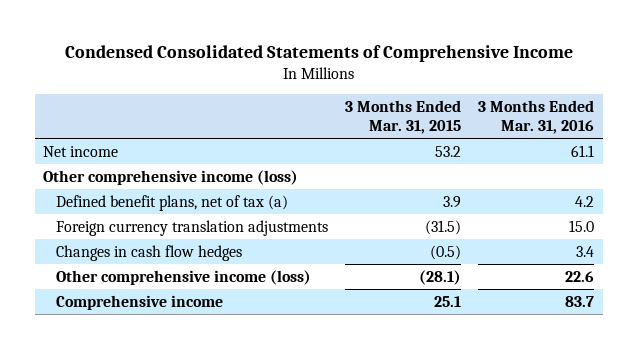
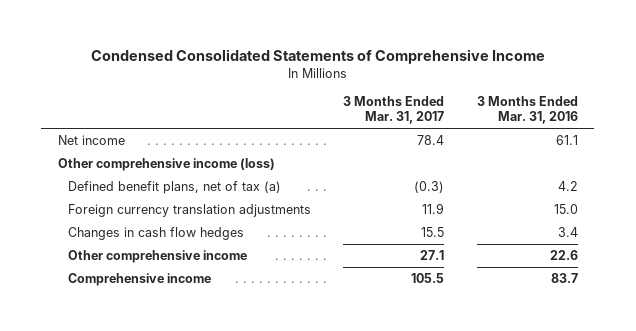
[345,100,462,134] 3 Months Ended Mar. 31, 2015 -> none
none -> [343,96,445,125] 3 Months Ended Mar. 31, 2017
[56,269,312,285] Other comprehensive income (loss) -> [67,249,247,263] Other comprehensive income

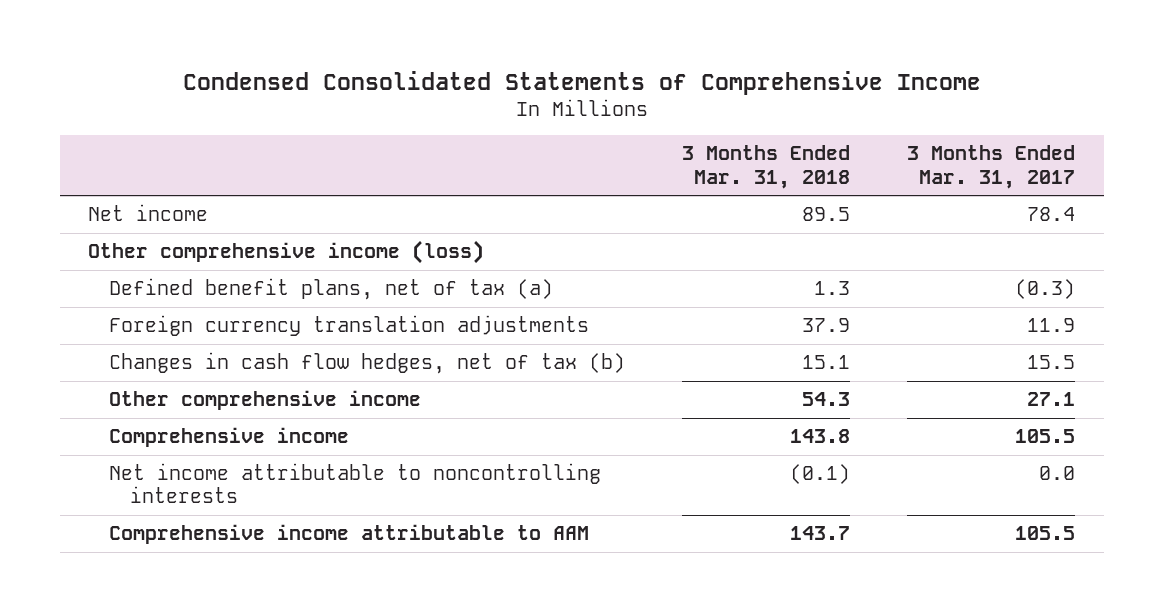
[476,96,578,125] 3 Months Ended Mar. 31, 2016 -> none
none -> [682,145,851,189] 3 Months Ended Mar. 31, 2018
[67,226,244,240] Changes in cash flow hedges -> [109,352,626,375] Changes in cash flow hedges, net of tax (b)
none -> [109,463,602,504] Net income attributable to noncontrolling interests
none -> [109,524,590,545] Comprehensive income attributable to AAM

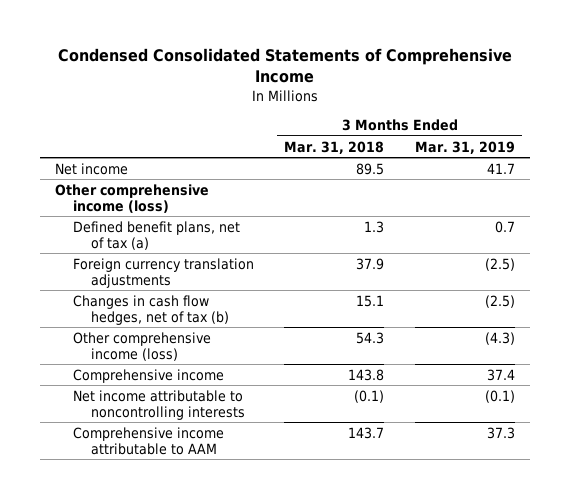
[907,145,1076,189] 3 Months Ended Mar. 31, 2017 -> none
none -> [414,140,515,154] Mar. 31, 2019
[109,390,422,411] Other comprehensive income -> [73,331,212,361] Other comprehensive income (loss)

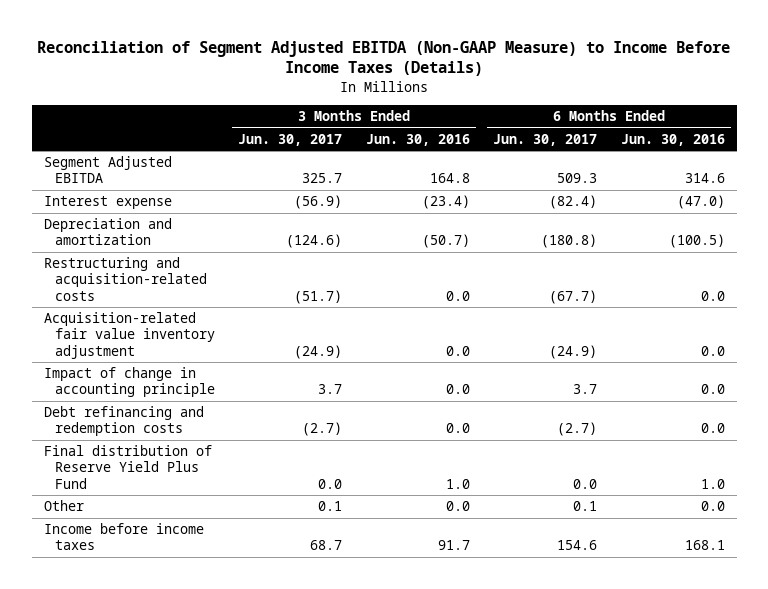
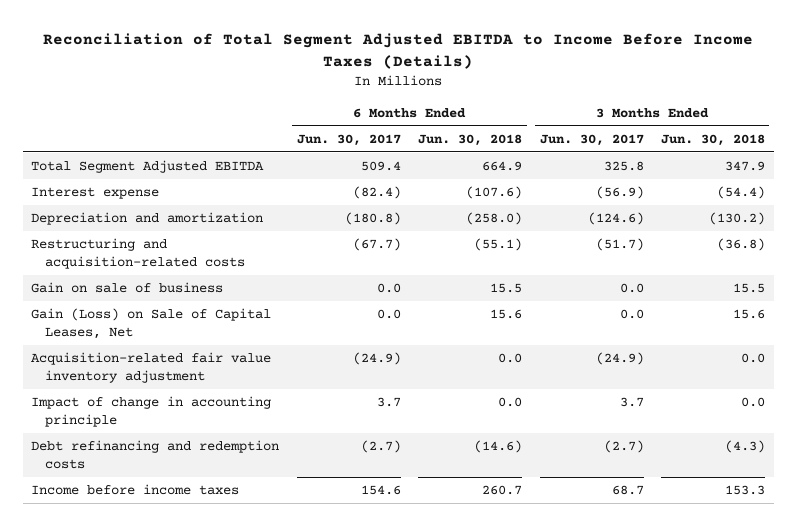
[37,40,731,77] Reconciliation of Segment Adjusted EBITDA (Non-GAAP Measure) to Income Before Income Taxes (Details) -> [43,33,754,70] Reconciliation of Total Segment Adjusted EBITDA to Income Before Income Taxes (Details)
[365,133,470,146] Jun. 30, 2016 -> none
[620,133,725,146] Jun. 30, 2016 -> none
none -> [418,133,523,146] Jun. 30, 2018
none -> [661,133,766,146] Jun. 30, 2018
[43,156,172,184] Segment Adjusted EBITDA -> [31,160,265,174] Total Segment Adjusted EBITDA
[302,173,343,184] 325.7 -> [603,161,644,172] 325.8
[557,173,598,184] 509.3 -> [360,161,401,172] 509.4
none -> [31,282,224,294] Gain on sale of business
none -> [31,308,272,340] Gain (Loss) on Sale of Capital Leases, Net
[43,445,212,489] Final distribution of Reserve Yield Plus Fund -> none
[43,500,84,512] Other -> none

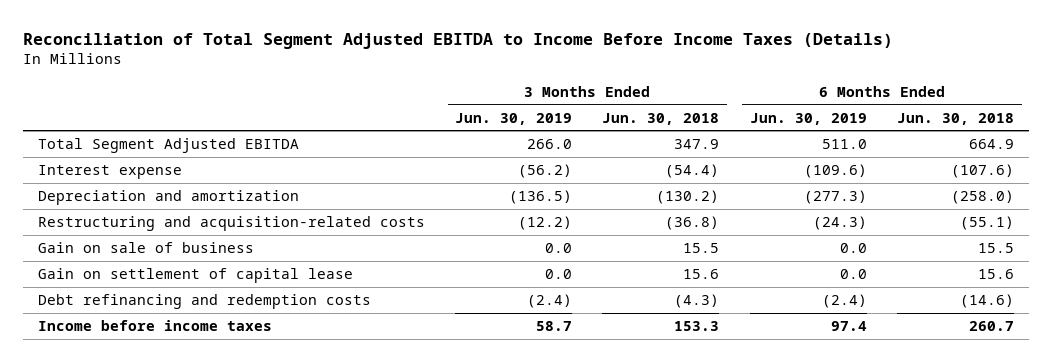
[296,133,401,146] Jun. 30, 2017 -> none
[539,133,644,146] Jun. 30, 2017 -> none
none -> [455,112,573,125] Jun. 30, 2019
none -> [749,112,867,125] Jun. 30, 2019
[31,352,272,384] Acquisition-related fair value inventory adjustment -> none
[31,396,272,428] Impact of change in accounting principle -> none
[31,308,272,340] Gain (Loss) on Sale of Capital Leases, Net -> [37,268,353,284] Gain on settlement of capital lease

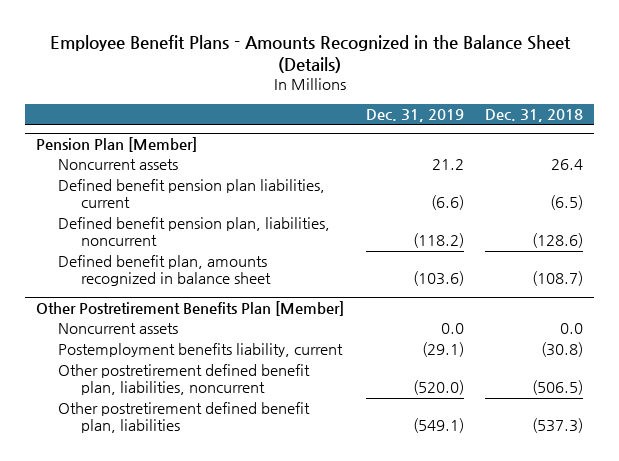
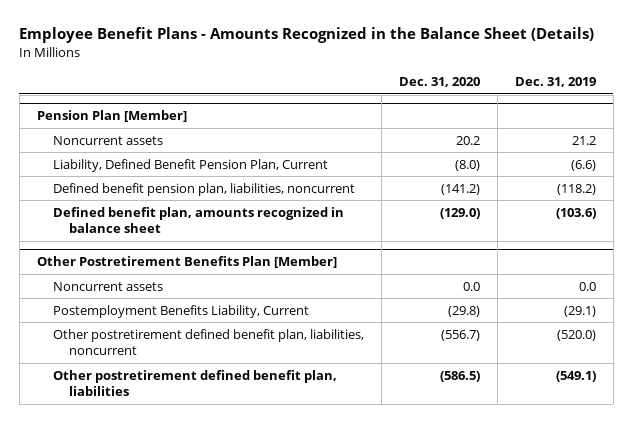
[485,108,584,122] Dec. 31, 2018 -> none
none -> [398,77,480,88] Dec. 31, 2020
[58,179,326,209] Defined benefit pension plan liabilities, current -> [52,158,328,172] Liability, Defined Benefit Pension Plan, Current
[58,343,344,358] Postemployment benefits liability, current -> [52,304,309,318] Postemployment Benefits Liability, Current

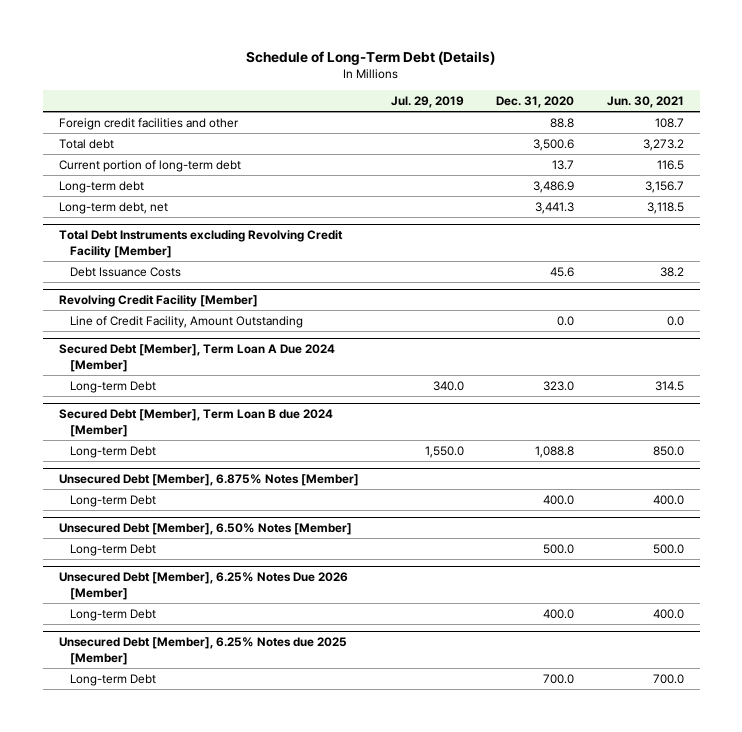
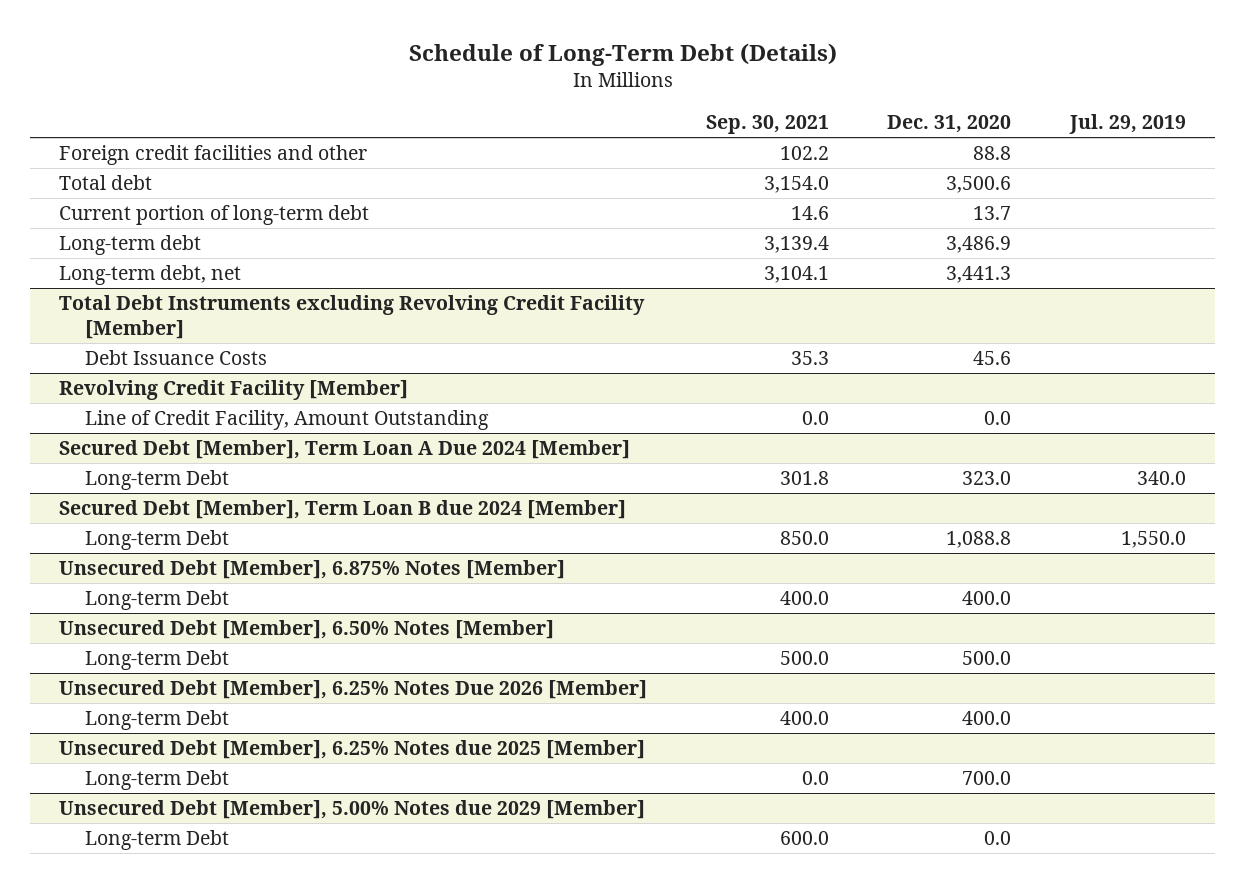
[606,96,684,109] Jun. 30, 2021 -> none
none -> [705,115,829,135] Sep. 30, 2021
none -> [59,800,646,820] Unsecured Debt [Member], 5.00% Notes due 2029 [Member]
none -> [84,830,229,851] Long-term Debt

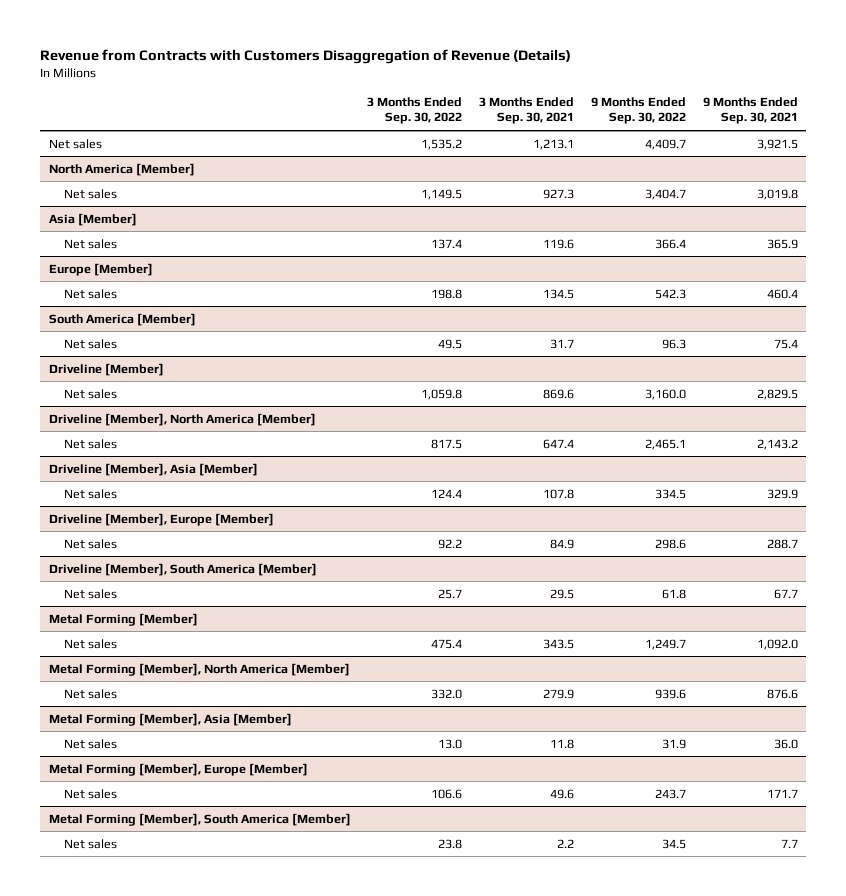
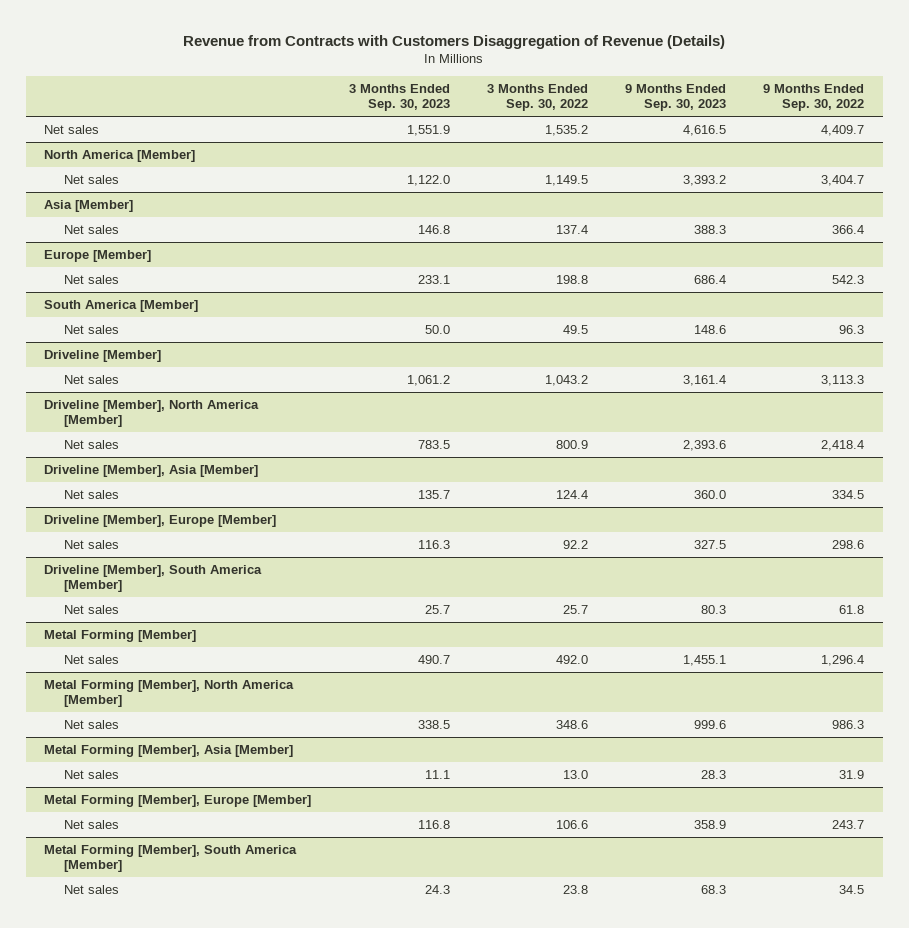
[479,96,575,125] 3 Months Ended Sep. 30, 2021 -> none
[702,96,798,125] 9 Months Ended Sep. 30, 2021 -> none
none -> [348,84,450,112] 3 Months Ended Sep. 30, 2023
none -> [625,84,727,112] 9 Months Ended Sep. 30, 2023
[421,388,463,400] 1,059.8 -> [544,374,588,386] 1,043.2
[644,388,686,400] 3,160.0 -> [821,374,865,386] 3,113.3
[431,438,463,449] 817.5 -> [555,439,588,449] 800.9
[644,438,686,450] 2,465.1 -> [821,439,865,451] 2,418.4
[431,638,463,649] 475.4 -> [555,654,588,664] 492.0
[644,638,686,650] 1,249.7 -> [821,654,865,666] 1,296.4
[431,688,463,699] 332.0 -> [555,719,588,729] 348.6
[654,688,686,699] 939.6 -> [832,719,865,729] 986.3

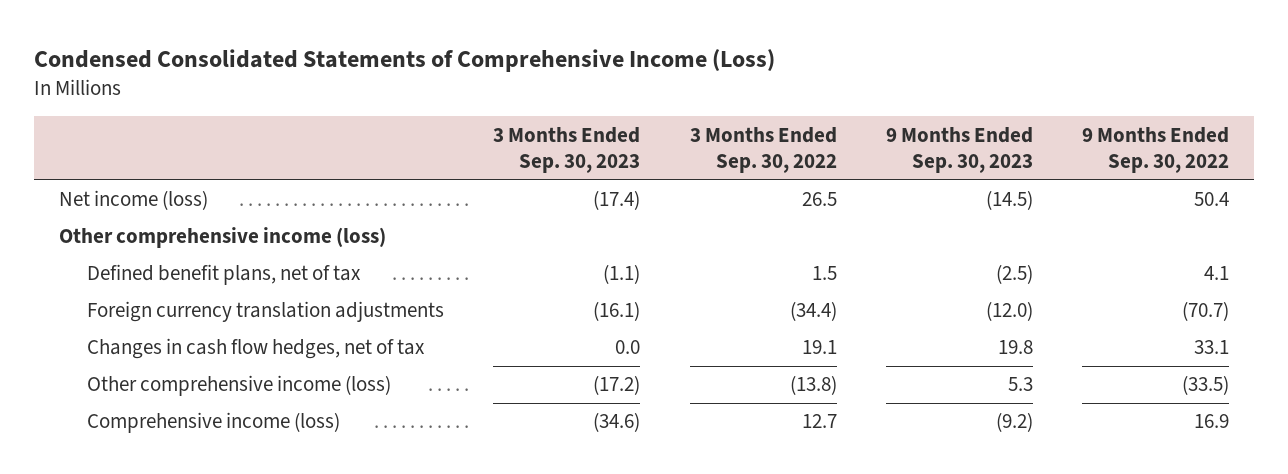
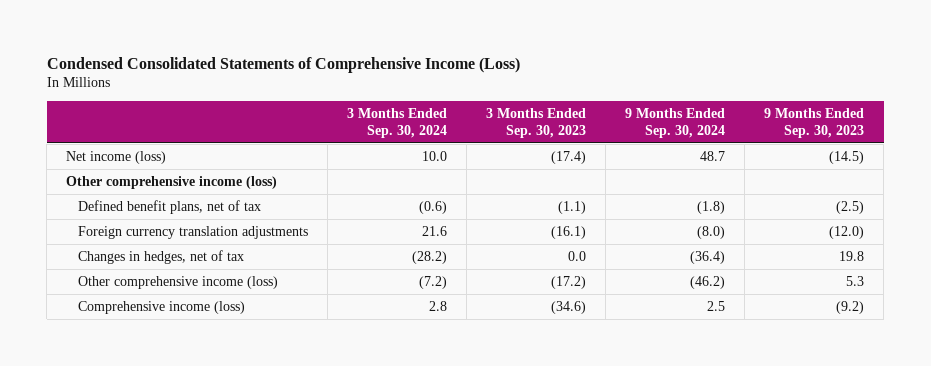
[689,126,837,174] 3 Months Ended Sep. 30, 2022 -> none
[1081,126,1229,174] 9 Months Ended Sep. 30, 2022 -> none
none -> [347,108,448,138] 3 Months Ended Sep. 30, 2024
none -> [625,108,726,138] 9 Months Ended Sep. 30, 2024
[87,338,426,360] Changes in cash flow hedges, net of tax -> [78,249,245,264] Changes in hedges, net of tax

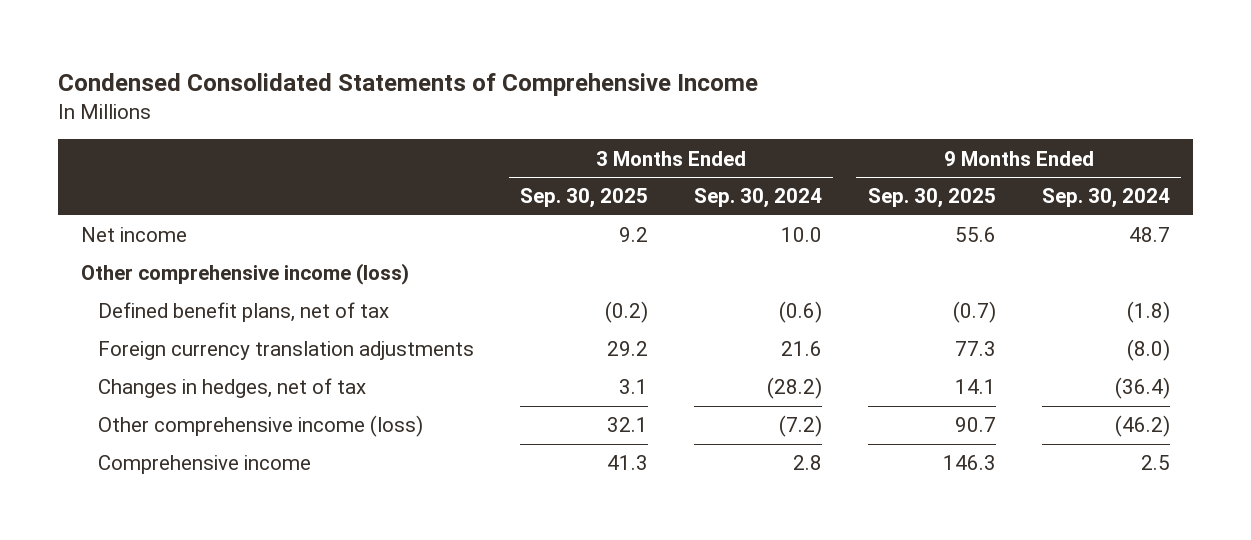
[46,56,520,73] Condensed Consolidated Statements of Comprehensive Income (Loss) -> [58,72,759,96] Condensed Consolidated Statements of Comprehensive Income
[486,108,587,138] 3 Months Ended Sep. 30, 2023 -> none
[764,108,865,138] 9 Months Ended Sep. 30, 2023 -> none
none -> [520,188,649,209] Sep. 30, 2025
none -> [867,188,996,209] Sep. 30, 2025
[66,150,167,164] Net income (loss) -> [81,227,188,243] Net income
[78,300,246,314] Comprehensive income (loss) -> [98,455,312,475] Comprehensive income

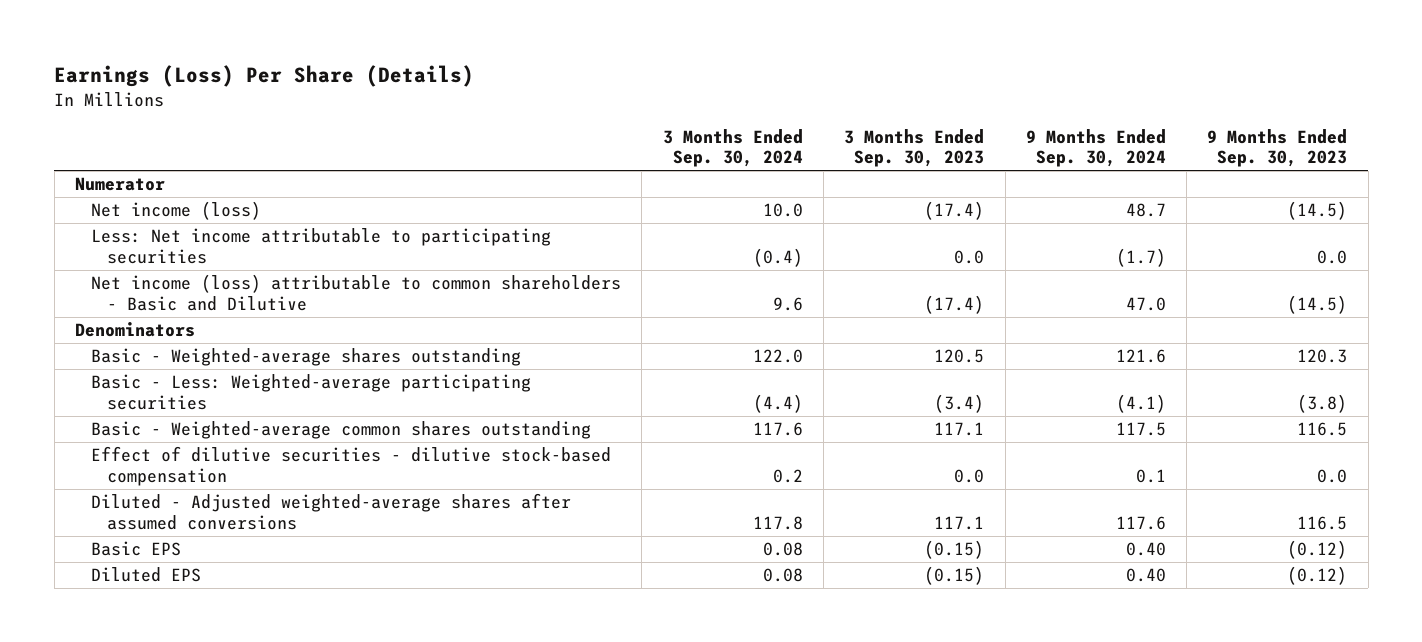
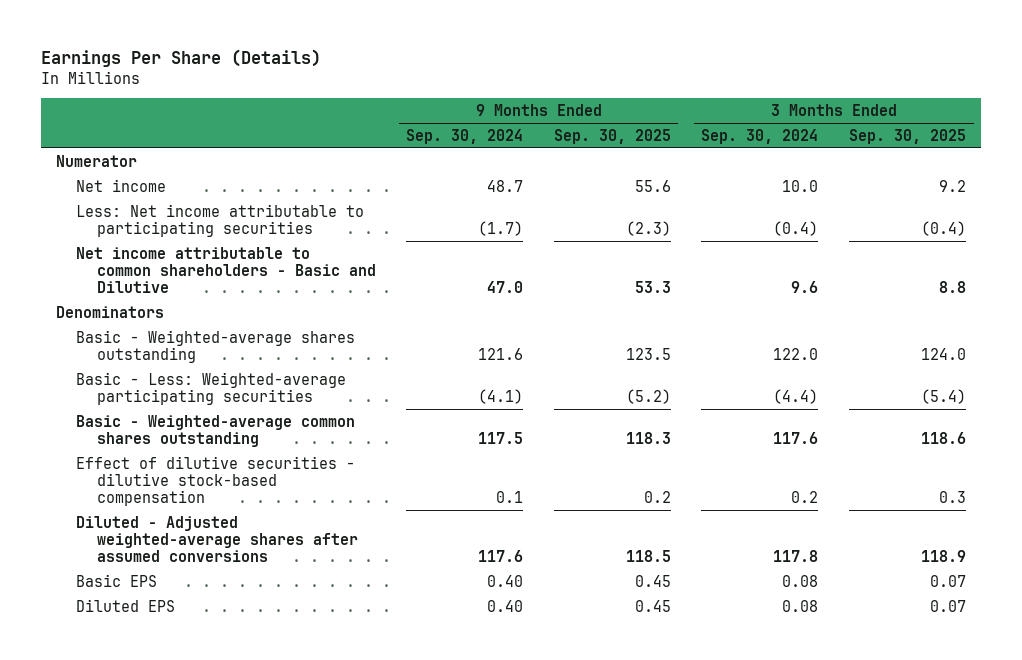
[54,64,475,87] Earnings (Loss) Per Share (Details) -> [40,48,321,67] Earnings Per Share (Details)
[844,128,985,168] 3 Months Ended Sep. 30, 2023 -> none
[1207,128,1348,168] 9 Months Ended Sep. 30, 2023 -> none
none -> [553,128,671,144] Sep. 30, 2025
none -> [849,128,967,144] Sep. 30, 2025
[91,201,262,221] Net income (loss) -> [76,178,167,192] Net income
[91,274,622,311] Net income (loss) attributable to common shareholders - Basic and Dilutive -> [76,246,376,294] Net income attributable to common shareholders - Basic and Dilutive

